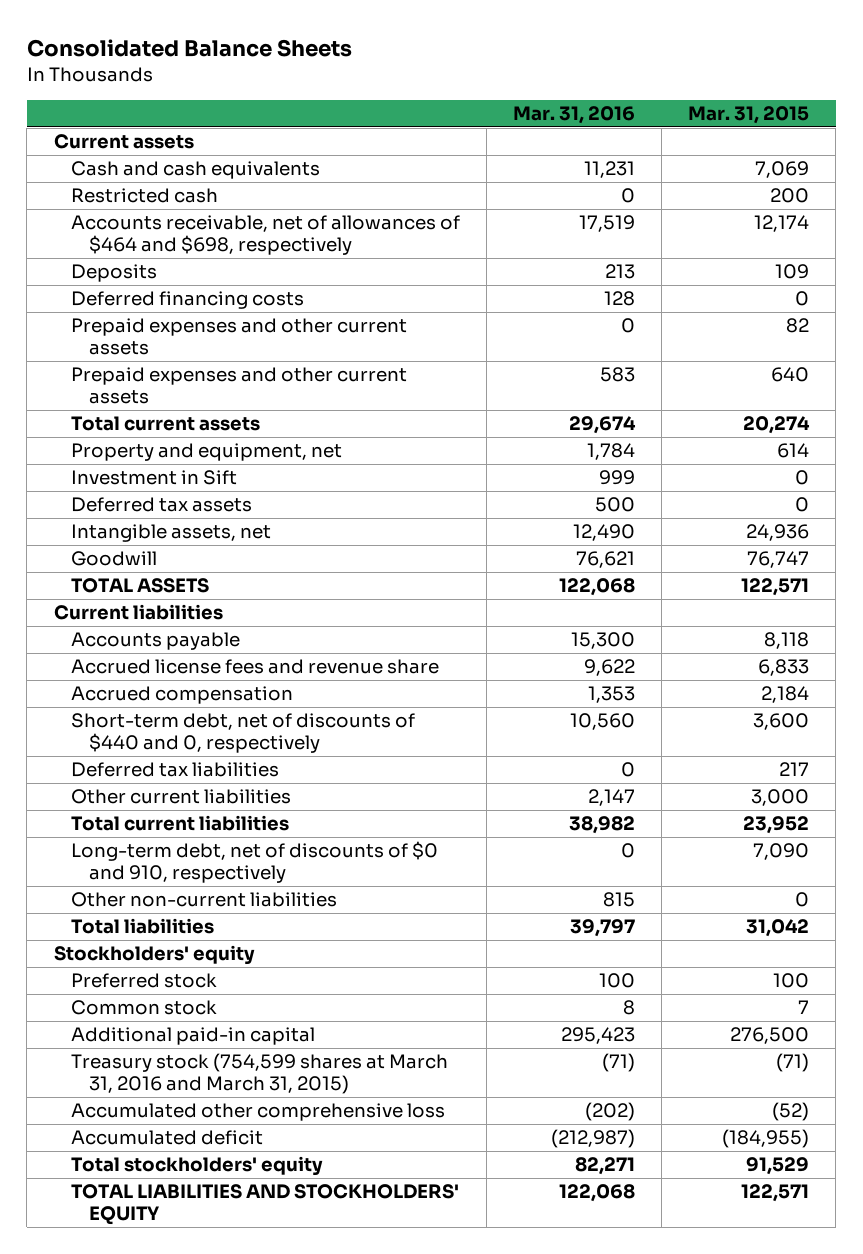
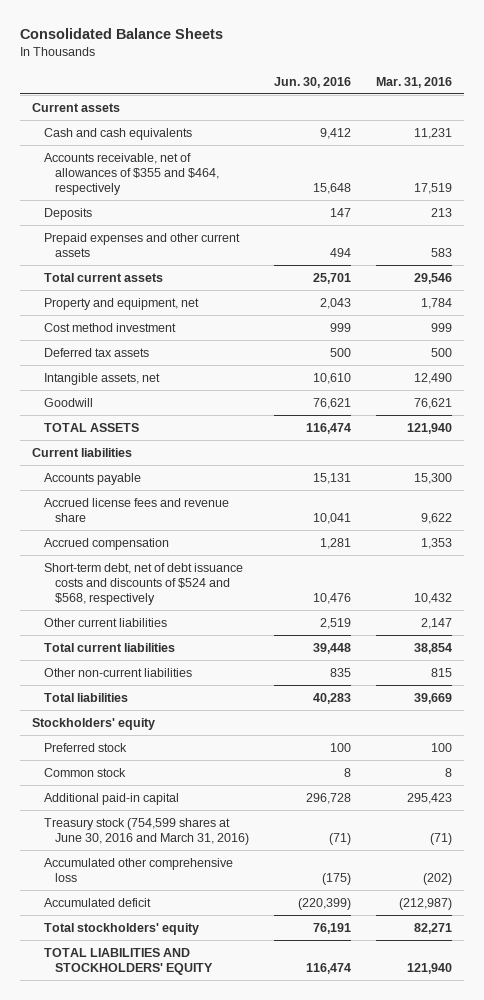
[688,105,810,124] Mar. 31, 2015 -> none
none -> [273,76,351,88] Jun. 30, 2016
[71,188,219,204] Restricted cash -> none
[71,215,461,255] Accounts receivable, net of allowances of $464 and $698, respectively -> [43,152,220,196] Accounts receivable, net of allowances of $355 and $464, respectively
[71,291,305,310] Deferred financing costs -> none
[71,318,408,355] Prepaid expenses and other current assets -> none
[569,416,637,435] 29,674 -> [413,272,452,284] 29,546
[71,470,238,486] Investment in Sift -> [43,322,176,332] Cost method investment
[559,578,636,597] 122,068 -> [406,422,452,434] 121,940
[71,762,280,778] Deferred tax liabilities -> none
[71,713,416,753] Short-term debt, net of discounts of $440 and 0, respectively -> [43,562,243,606] Short-term debt, net of debt issuance costs and discounts of $524 and $568, respectively
[570,713,636,731] 10,560 -> [413,593,452,605] 10,432
[71,841,439,883] Long-term debt, net of discounts of $0 and 910, respectively -> none
[569,816,636,835] 38,982 -> [413,642,452,654] 38,854
[570,919,636,938] 39,797 -> [413,692,452,704] 39,669
[71,1053,449,1094] Treasury stock (754,599 shares at March 31, 2016 and March 31, 2015) -> [43,817,250,845] Treasury stock (754,599 shares at June 30, 2016 and March 31, 2016)
[559,1184,636,1203] 122,068 -> [406,962,452,974] 121,940

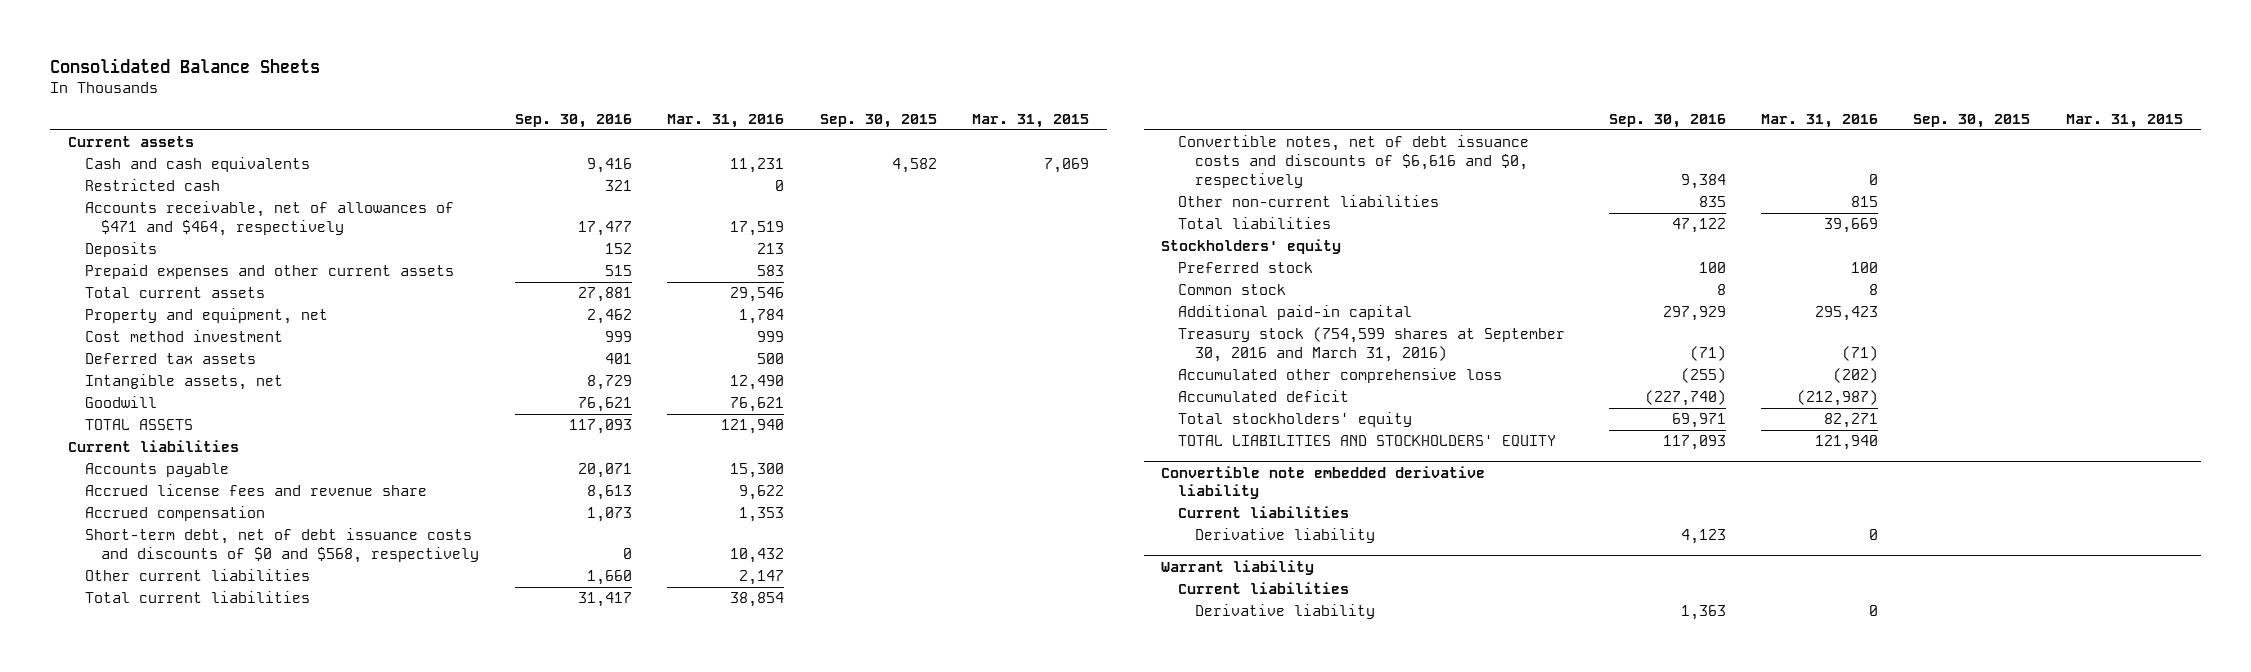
[273,76,351,88] Jun. 30, 2016 -> none
none -> [514,113,632,128] Sep. 30, 2016
none -> [819,113,937,128] Sep. 30, 2015
none -> [972,113,1090,128] Mar. 31, 2015
none -> [84,179,220,192] Restricted cash
[43,152,220,196] Accounts receivable, net of allowances of $355 and $464, respectively -> [84,201,454,236] Accounts receivable, net of allowances of $471 and $464, respectively
[43,562,243,606] Short-term debt, net of debt issuance costs and discounts of $524 and $568, respectively -> [84,528,480,563] Short-term debt, net of debt issuance costs and discounts of $0 and $568, respectively
none -> [1178,135,1530,188] Convertible notes, net of debt issuance costs and discounts of $6,616 and $0, respectively
[43,817,250,845] Treasury stock (754,599 shares at June 30, 2016 and March 31, 2016) -> [1178,327,1566,362] Treasury stock (754,599 shares at September 30, 2016 and March 31, 2016)
none -> [1161,465,1486,500] Convertible note embedded derivative liability
none -> [1178,506,1350,519] Current liabilities
none -> [1195,528,1376,544] Derivative liability
none -> [1161,559,1315,575] Warrant liability
none -> [1178,582,1350,595] Current liabilities
none -> [1195,604,1376,620] Derivative liability

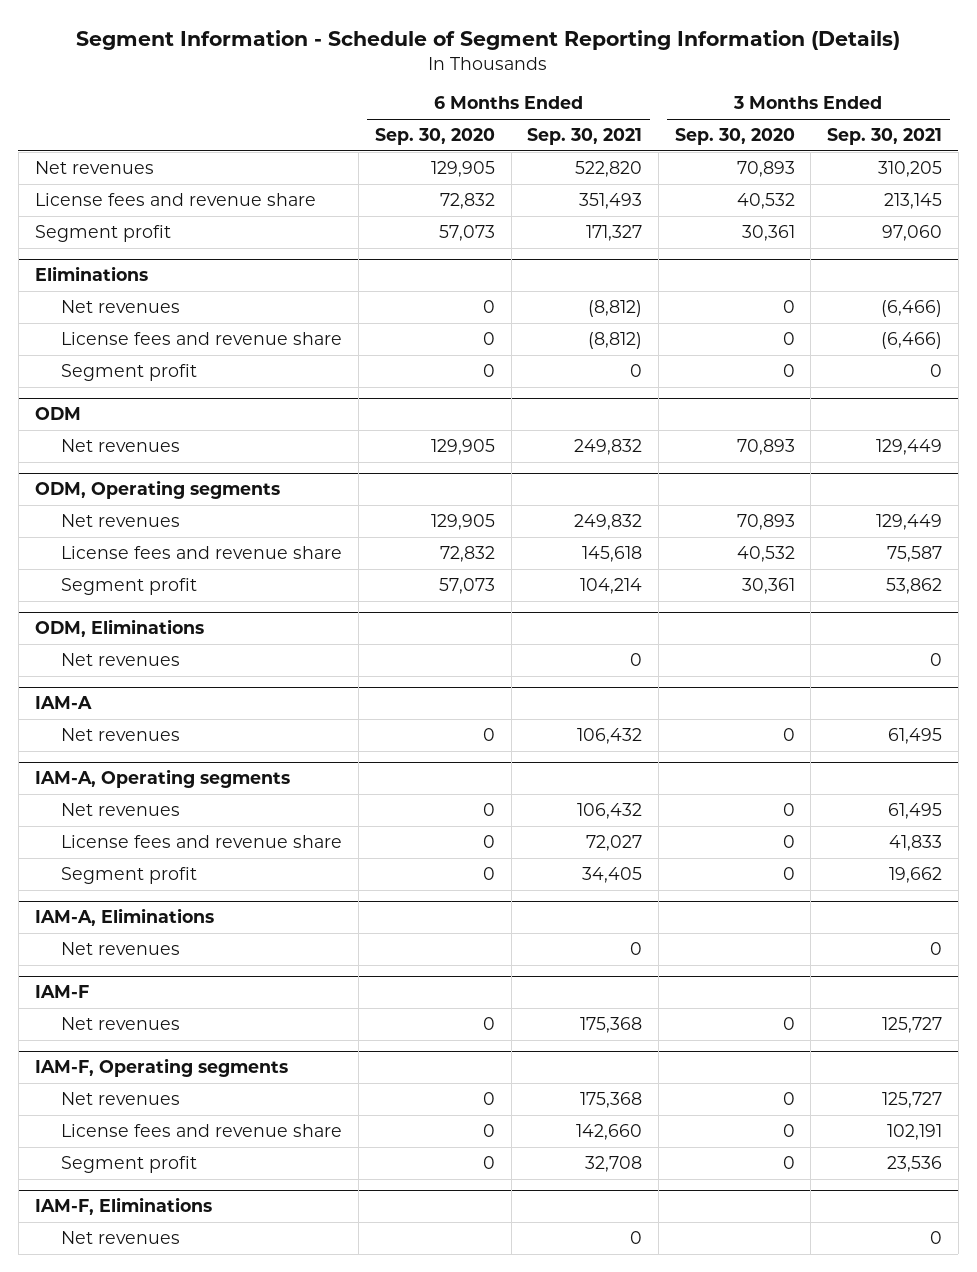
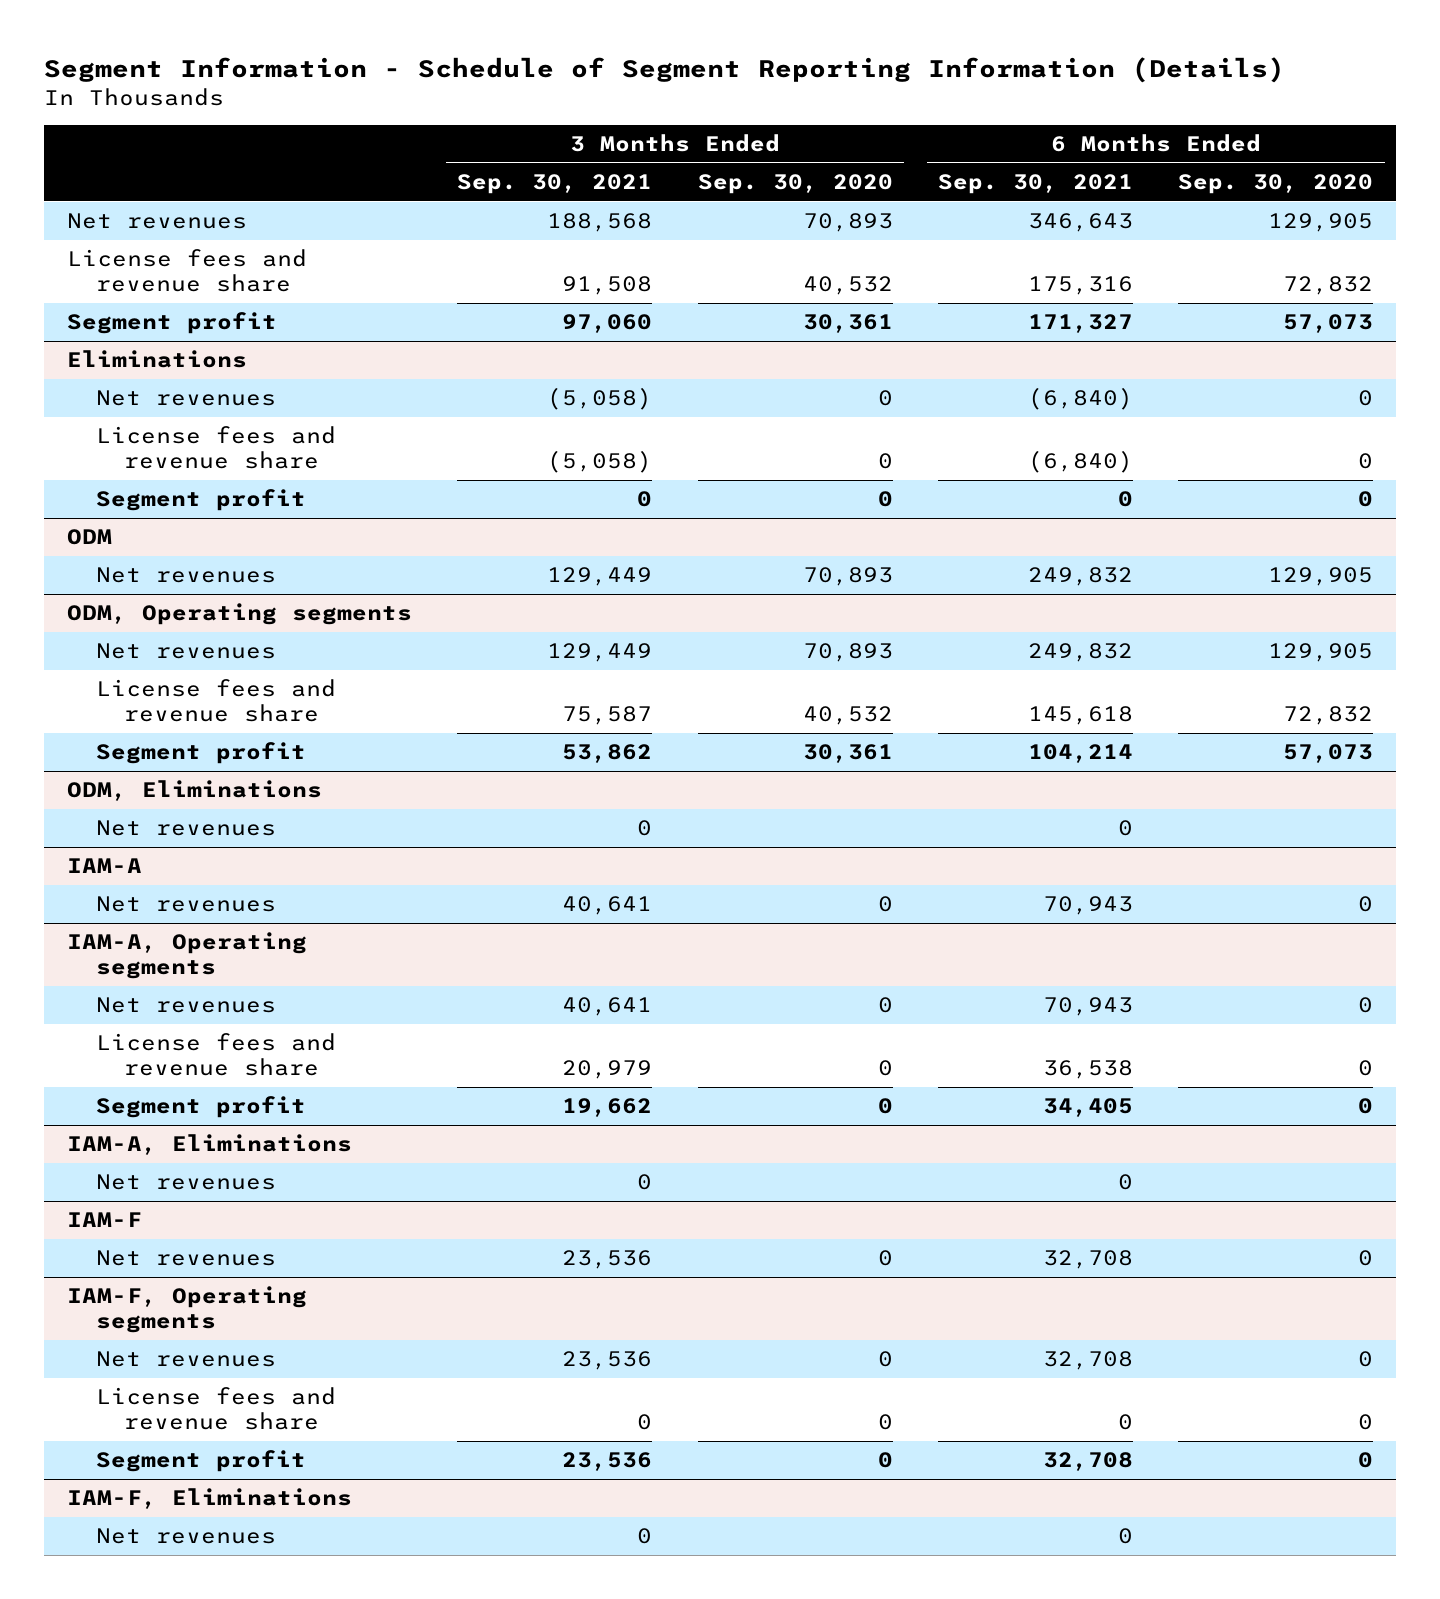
[575,160,643,177] 522,820 -> [1028,213,1134,233] 346,643
[878,160,943,177] 310,205 -> [547,213,653,233] 188,568
[579,192,643,209] 351,493 -> [1028,276,1134,296] 175,316
[884,192,943,209] 213,145 -> [562,276,653,296] 91,508
[588,299,643,317] (8,812) -> [1028,387,1134,411] (6,840)
[881,299,943,317] (6,466) -> [547,387,653,411] (5,058)
[588,331,643,349] (8,812) -> [1028,450,1134,474] (6,840)
[881,331,943,349] (6,466) -> [547,450,653,474] (5,058)
[577,727,643,744] 106,432 -> [1043,896,1134,916] 70,943
[888,727,943,744] 61,495 -> [562,896,653,916] 40,641
[577,802,643,819] 106,432 -> [1043,997,1134,1017] 70,943
[888,802,943,819] 61,495 -> [562,997,653,1017] 40,641
[586,834,643,851] 72,027 -> [1043,1060,1134,1080] 36,538
[889,834,943,851] 41,833 -> [562,1060,653,1080] 20,979
[580,1016,643,1033] 175,368 -> [1043,1250,1134,1270] 32,708
[882,1016,943,1033] 125,727 -> [562,1250,653,1270] 23,536
[580,1091,643,1108] 175,368 -> [1043,1351,1134,1371] 32,708
[882,1091,943,1108] 125,727 -> [562,1351,653,1371] 23,536
[576,1123,643,1140] 142,660 -> [1118,1414,1134,1431] 0
[887,1123,943,1140] 102,191 -> [637,1414,653,1431] 0

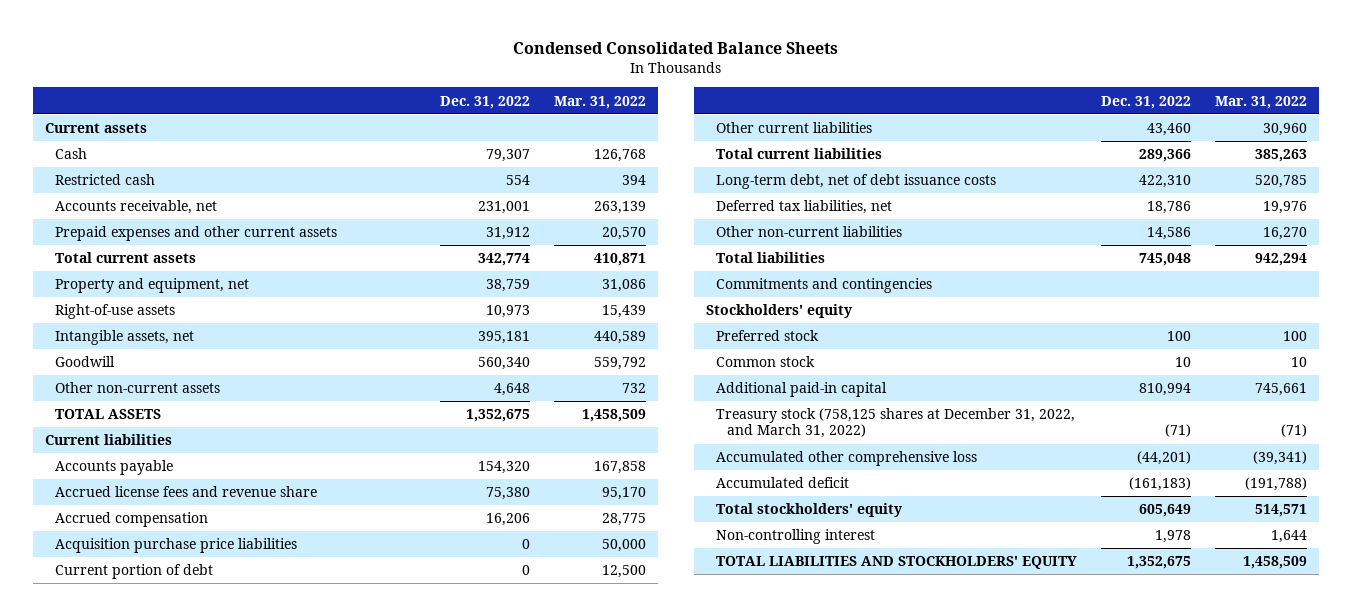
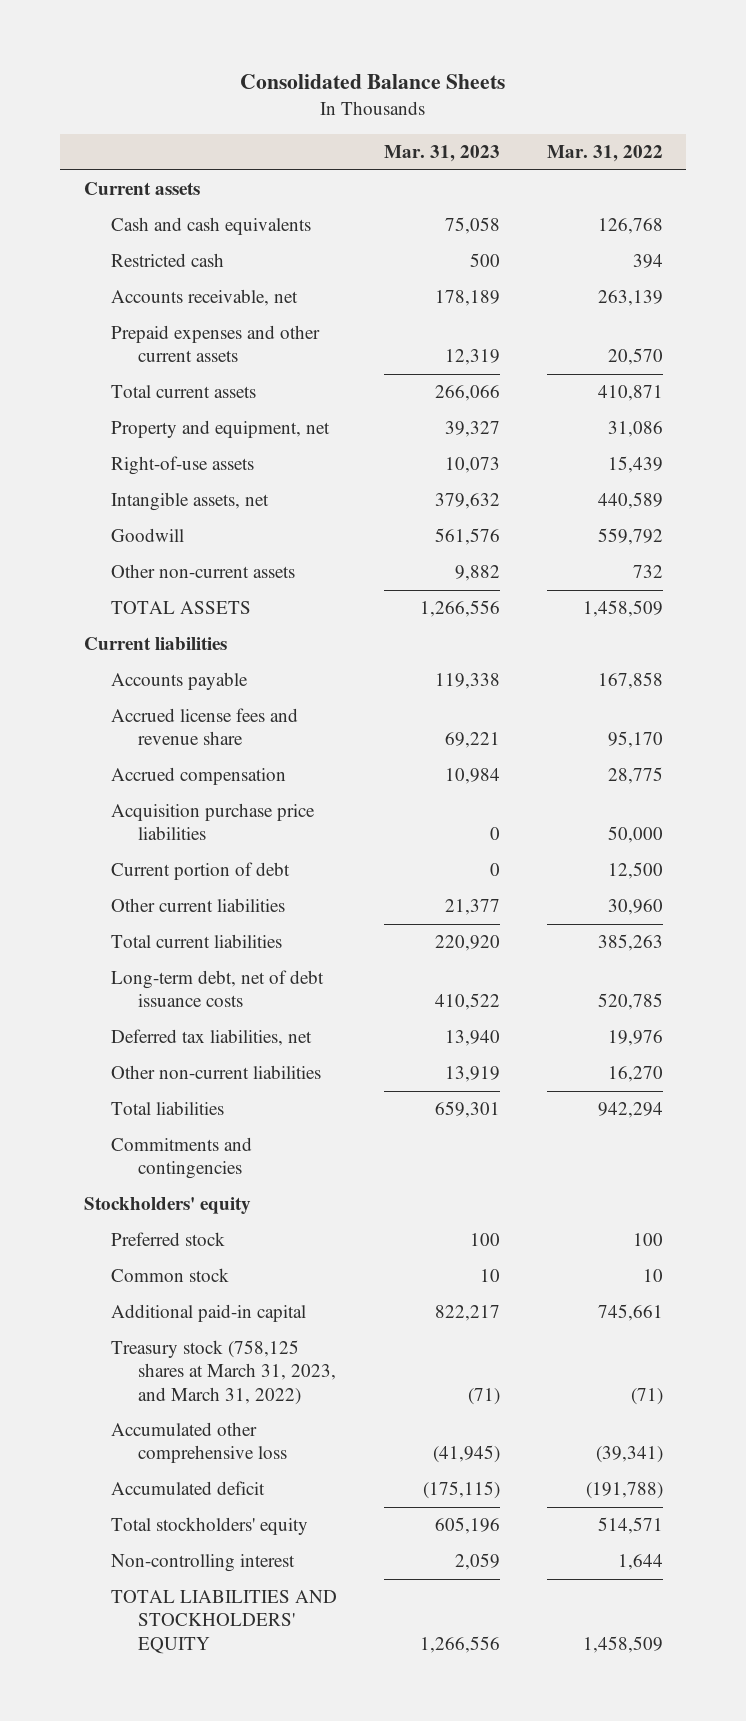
[512,42,838,55] Condensed Consolidated Balance Sheets -> [240,74,506,90] Consolidated Balance Sheets
[440,95,531,109] Dec. 31, 2022 -> none
none -> [383,144,500,162] Mar. 31, 2023
[55,148,88,160] Cash -> [110,217,311,236] Cash and cash equivalents
[716,408,1076,439] Treasury stock (758,125 shares at December 31, 2022, and March 31, 2022) -> [110,1340,337,1405] Treasury stock (758,125 shares at March 31, 2023, and March 31, 2022)

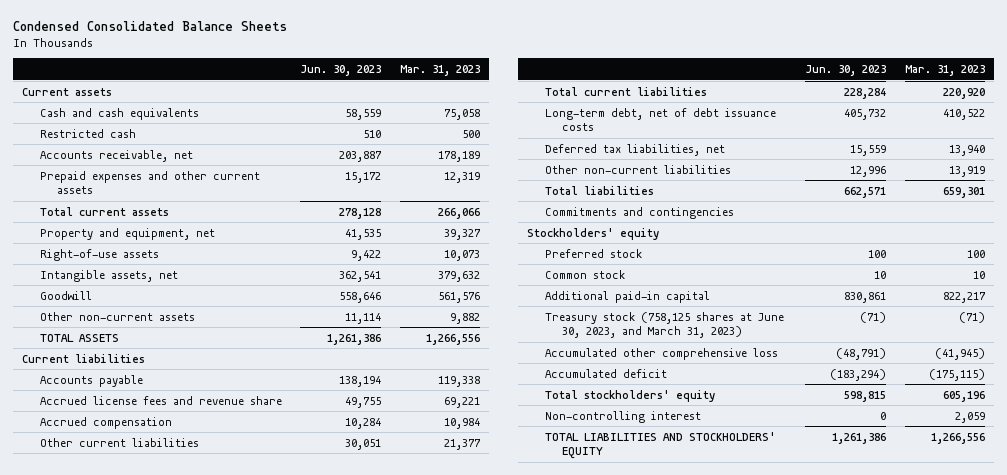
[240,74,506,90] Consolidated Balance Sheets -> [13,21,288,32] Condensed Consolidated Balance Sheets
[546,144,663,162] Mar. 31, 2022 -> none
none -> [300,65,382,77] Jun. 30, 2023
[110,803,315,841] Acquisition purchase price liabilities -> none
[110,862,290,881] Current portion of debt -> none
[110,1340,337,1405] Treasury stock (758,125 shares at March 31, 2023, and March 31, 2022) -> [544,311,784,338] Treasury stock (758,125 shares at June 30, 2023, and March 31, 2023)

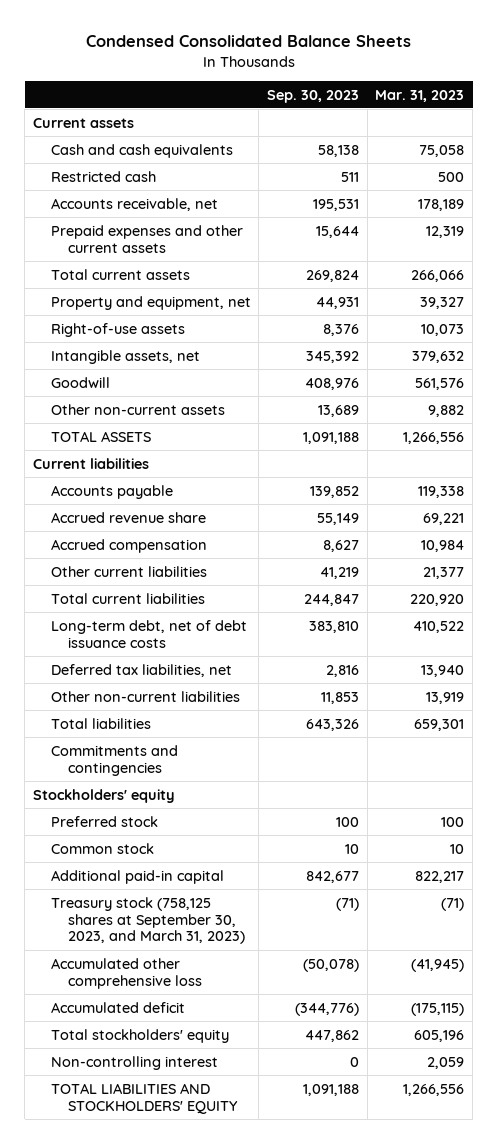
[300,65,382,77] Jun. 30, 2023 -> none
none -> [266,89,359,103] Sep. 30, 2023
[39,395,282,405] Accrued license fees and revenue share -> [50,511,206,523] Accrued revenue share
[544,311,784,338] Treasury stock (758,125 shares at June 30, 2023, and March 31, 2023) -> [50,896,246,945] Treasury stock (758,125 shares at September 30, 2023, and March 31, 2023)

